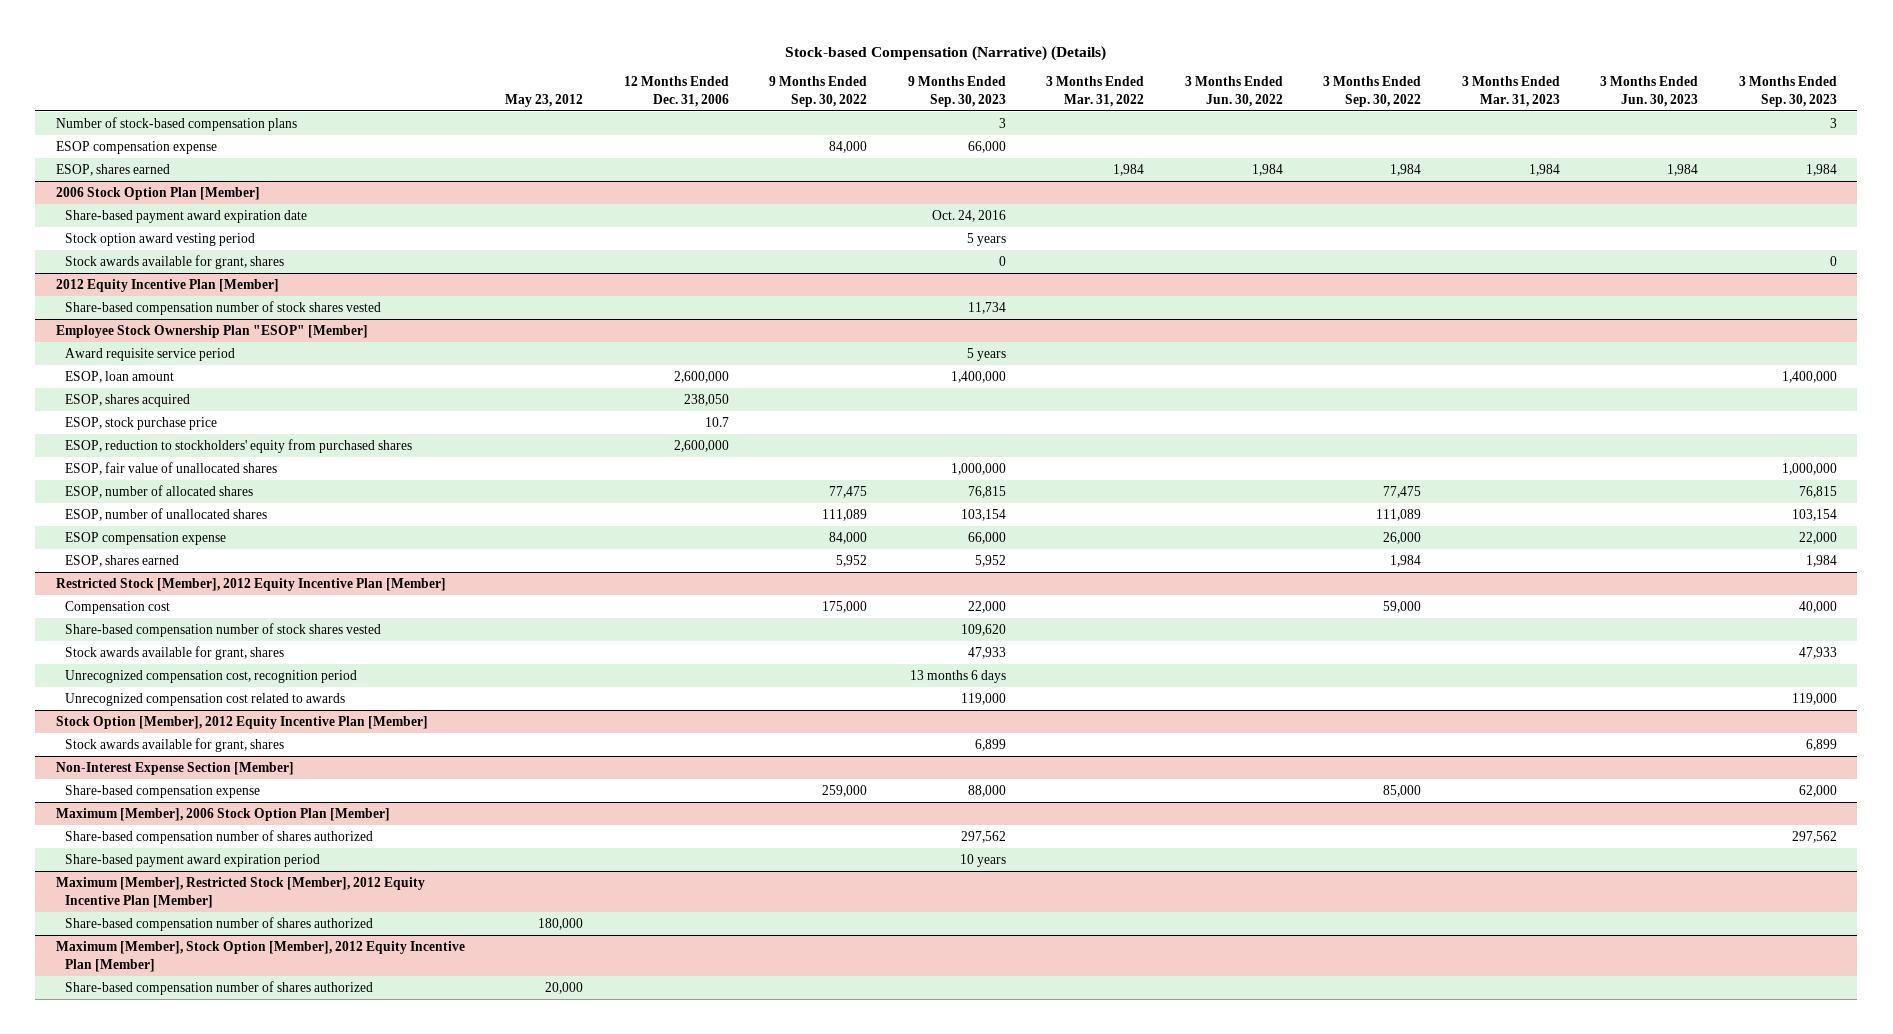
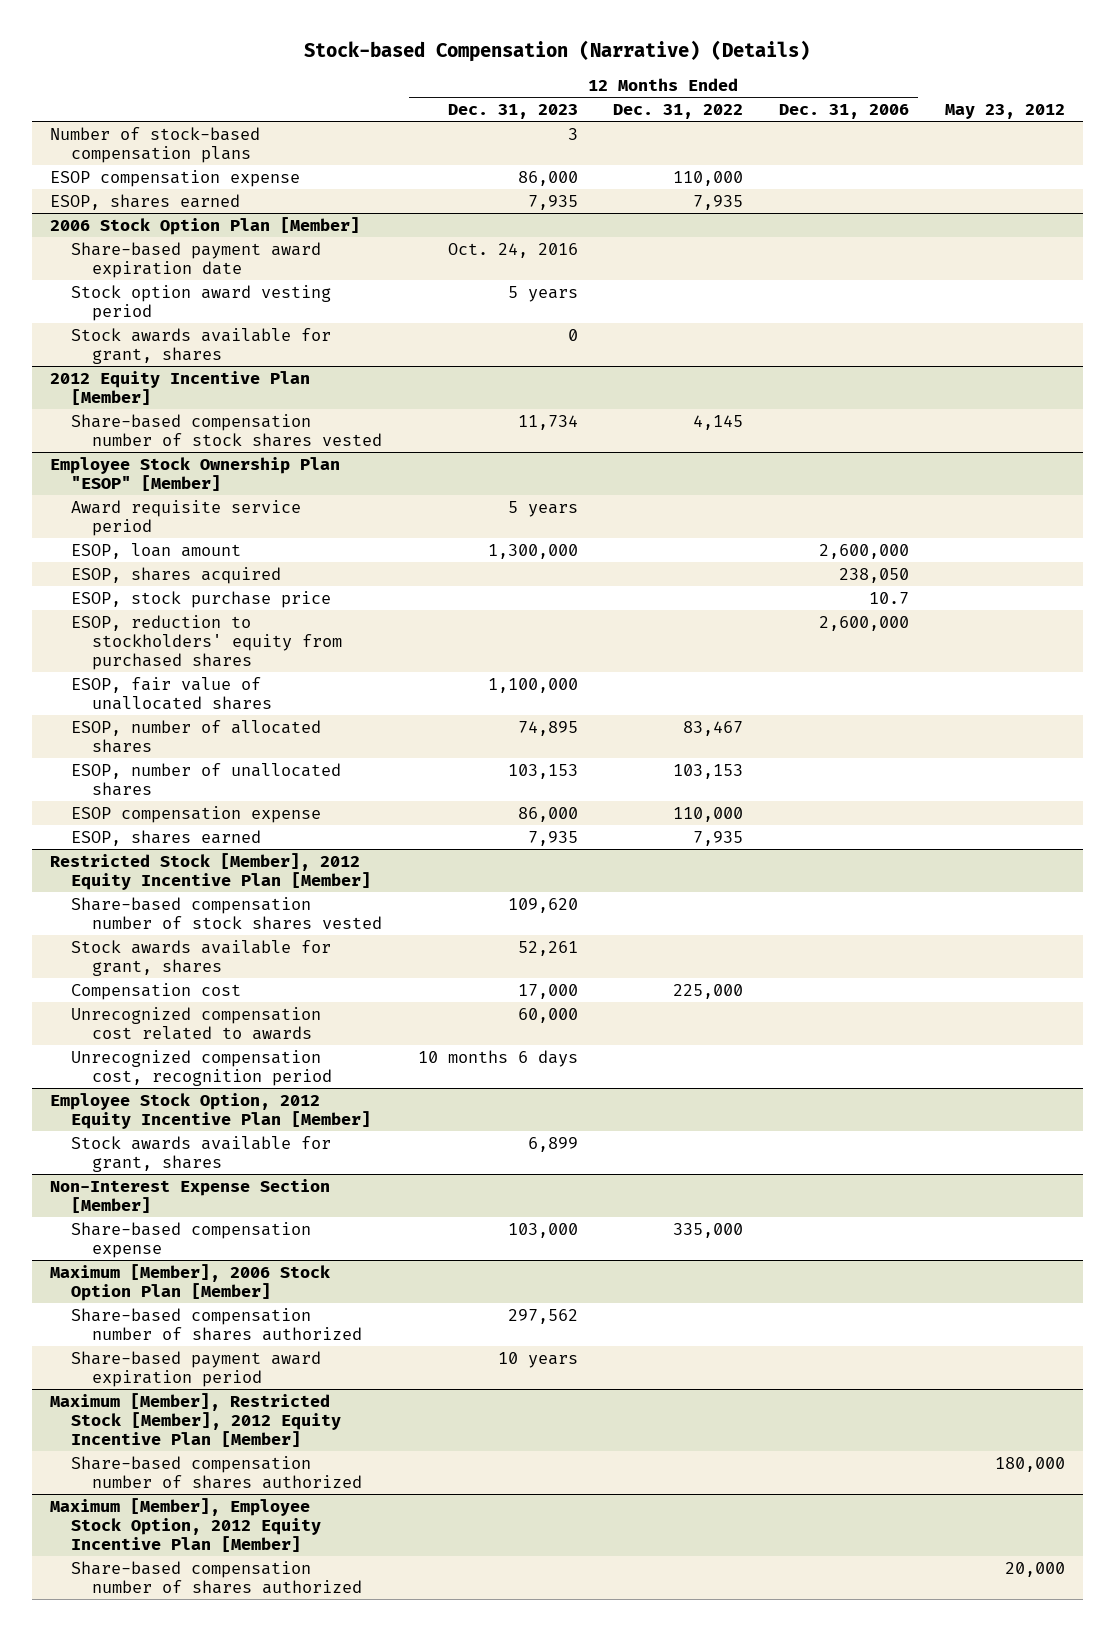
[769,76,868,107] 9 Months Ended Sep. 30, 2022 -> none
[907,76,1006,107] 9 Months Ended Sep. 30, 2023 -> none
[1046,76,1145,107] 3 Months Ended Mar. 31, 2022 -> none
[1184,76,1283,107] 3 Months Ended Jun. 30, 2022 -> none
[1323,76,1422,107] 3 Months Ended Sep. 30, 2022 -> none
[1461,76,1560,107] 3 Months Ended Mar. 31, 2023 -> none
[1600,76,1699,107] 3 Months Ended Jun. 30, 2023 -> none
[1738,76,1837,107] 3 Months Ended Sep. 30, 2023 -> none
none -> [447,103,578,119] Dec. 31, 2023
none -> [613,103,744,119] Dec. 31, 2022
[65,601,171,615] Compensation cost -> [70,982,241,1000] Compensation cost
[65,670,358,684] Unrecognized compensation cost, recognition period -> [70,1049,332,1086] Unrecognized compensation cost, recognition period
[55,716,428,730] Stock Option [Member], 2012 Equity Incentive Plan [Member] -> [49,1092,371,1129] Employee Stock Option, 2012 Equity Incentive Plan [Member]
[55,941,465,972] Maximum [Member], Stock Option [Member], 2012 Equity Incentive Plan [Member] -> [49,1497,321,1552] Maximum [Member], Employee Stock Option, 2012 Equity Incentive Plan [Member]

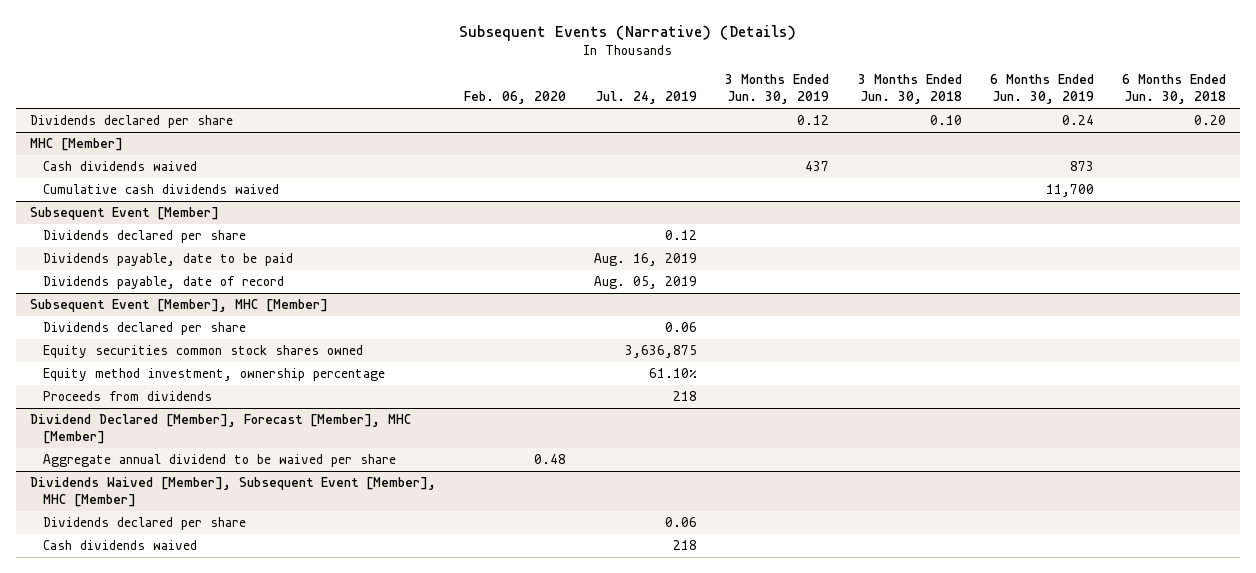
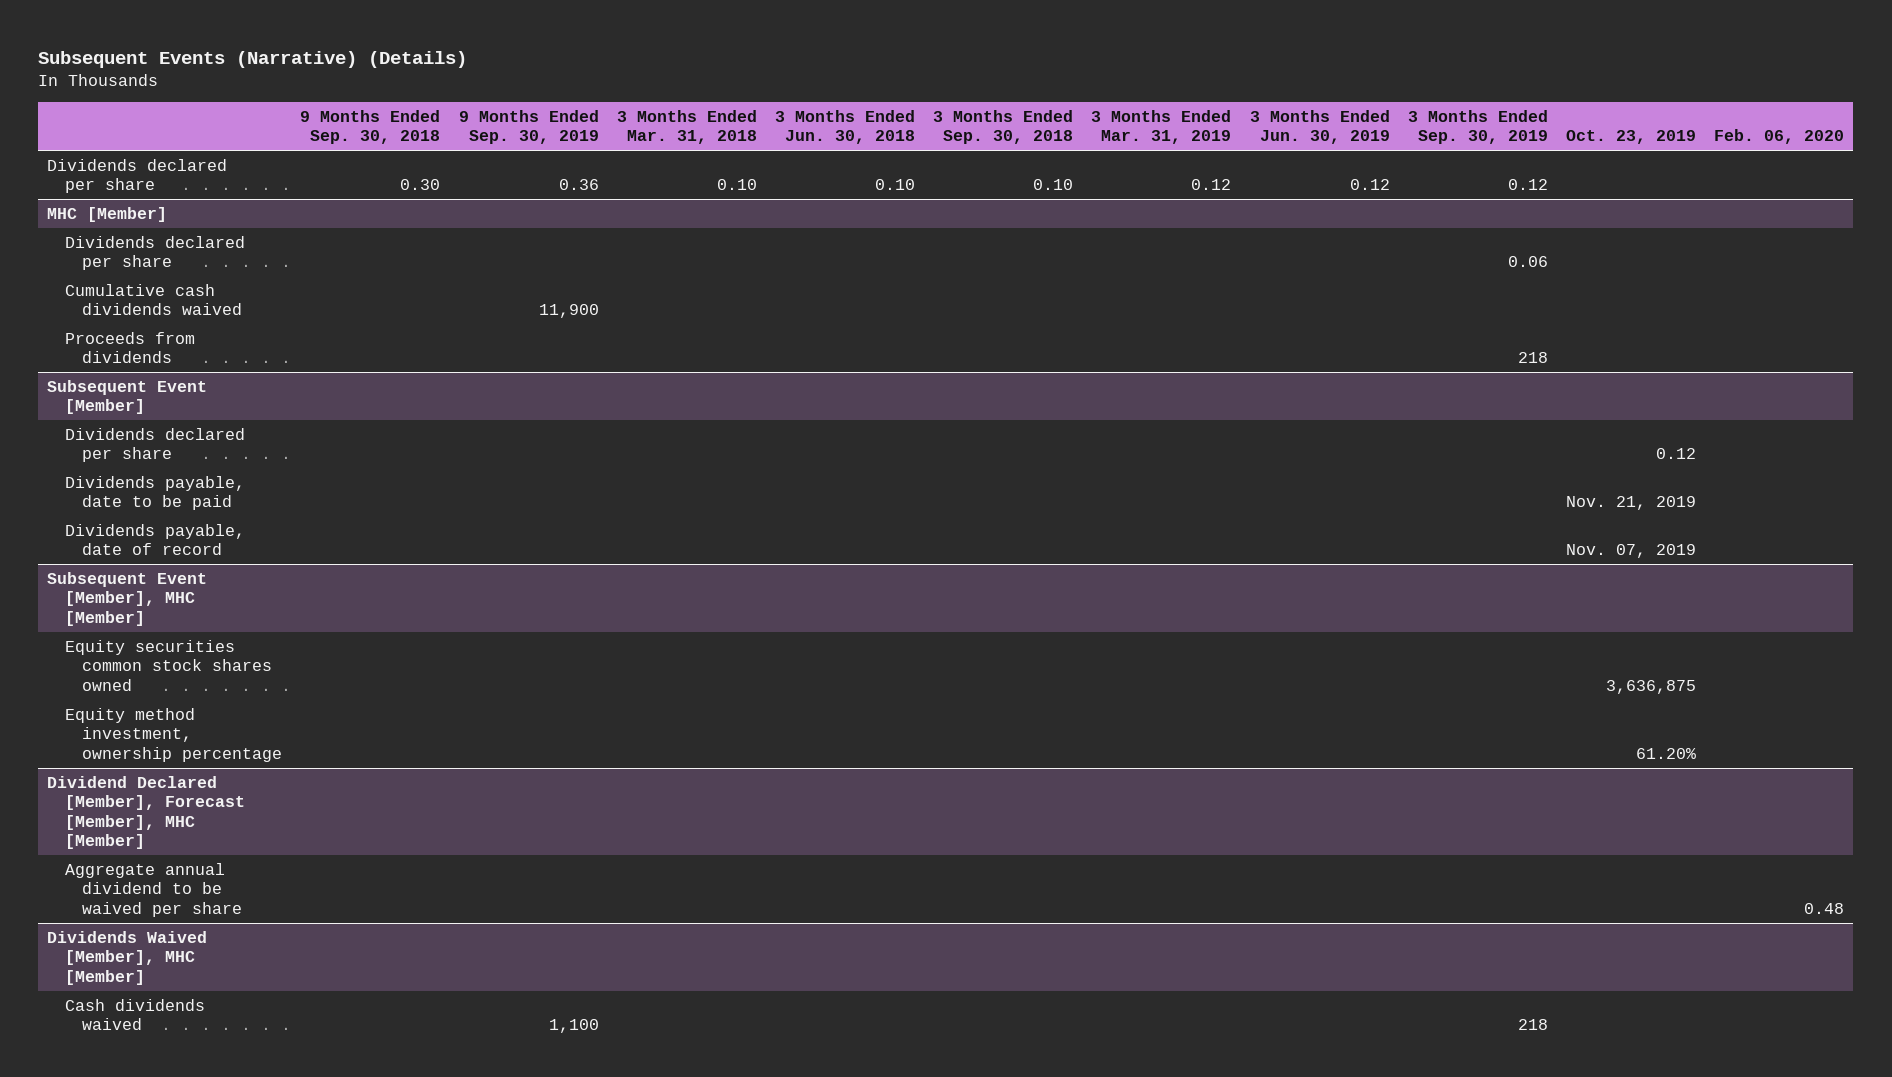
[596,91,698,105] Jul. 24, 2019 -> none
[989,74,1094,105] 6 Months Ended Jun. 30, 2019 -> none
[1121,74,1226,105] 6 Months Ended Jun. 30, 2018 -> none
none -> [300,109,441,145] 9 Months Ended Sep. 30, 2018
none -> [458,109,599,145] 9 Months Ended Sep. 30, 2019
none -> [616,109,757,145] 3 Months Ended Mar. 31, 2018
none -> [933,109,1074,145] 3 Months Ended Sep. 30, 2018
none -> [1091,109,1232,145] 3 Months Ended Mar. 31, 2019
none -> [1407,109,1548,145] 3 Months Ended Sep. 30, 2019
none -> [1566,130,1697,145] Oct. 23, 2019
[43,161,198,172] Cash dividends waived -> none
none -> [64,235,245,271] Dividends declared per share
none -> [64,331,195,364] Proceeds from dividends
[43,322,247,336] Dividends declared per share -> none
[43,391,213,402] Proceeds from dividends -> none
[43,517,247,531] Dividends declared per share -> none
[30,477,437,508] Dividends Waived [Member], Subsequent Event [Member], MHC [Member] -> [47,930,208,985] Dividends Waived [Member], MHC [Member]

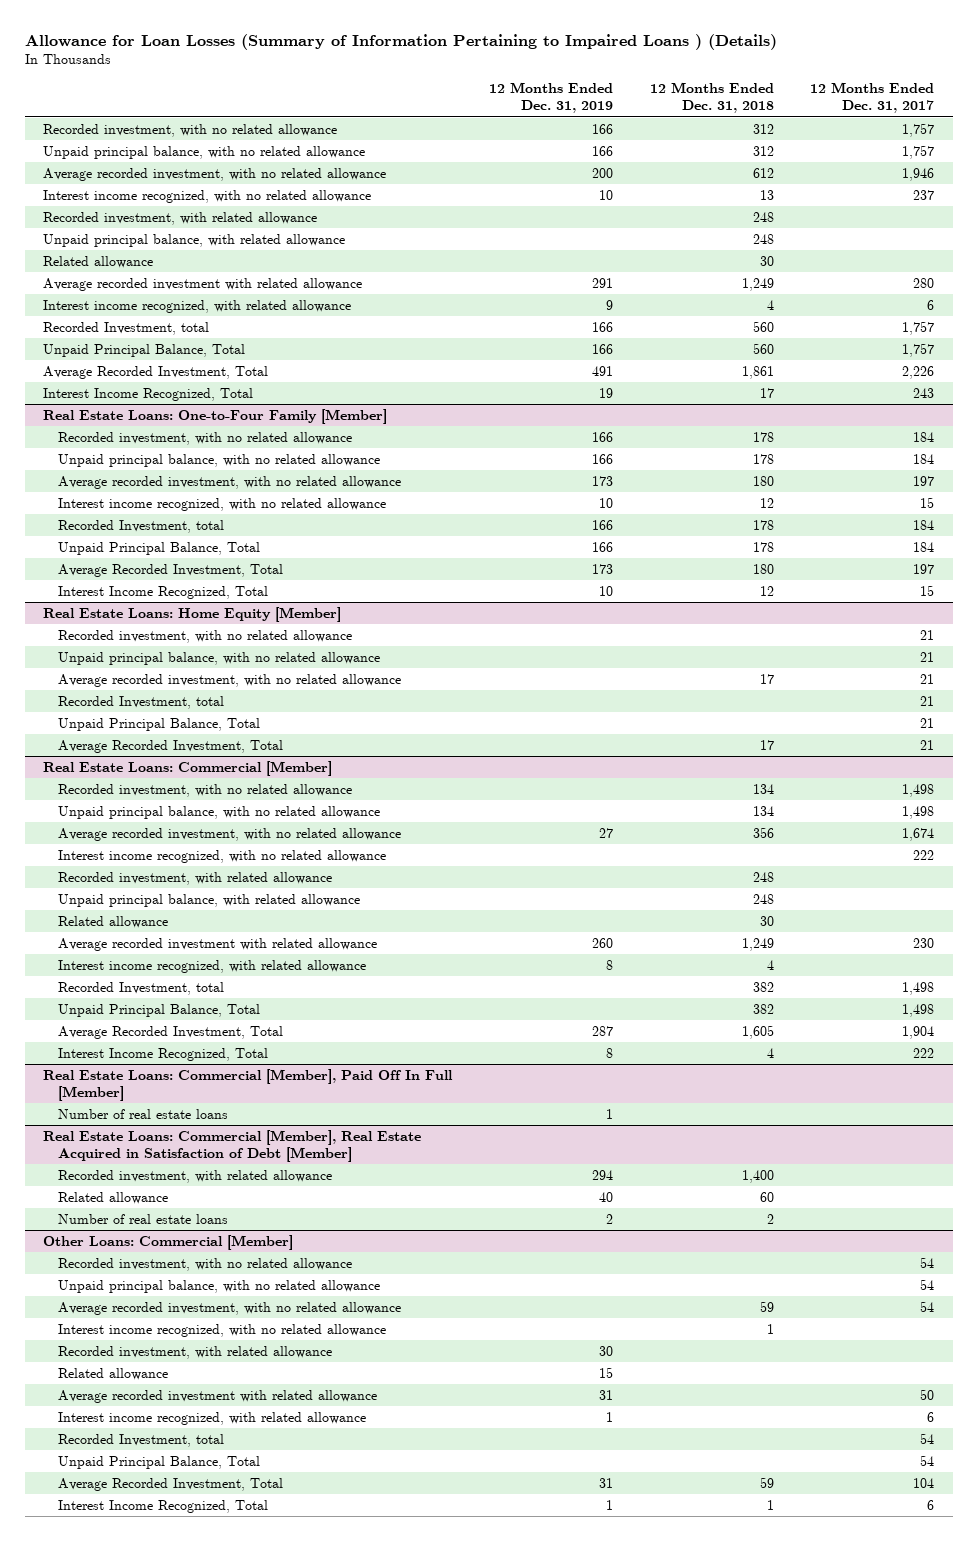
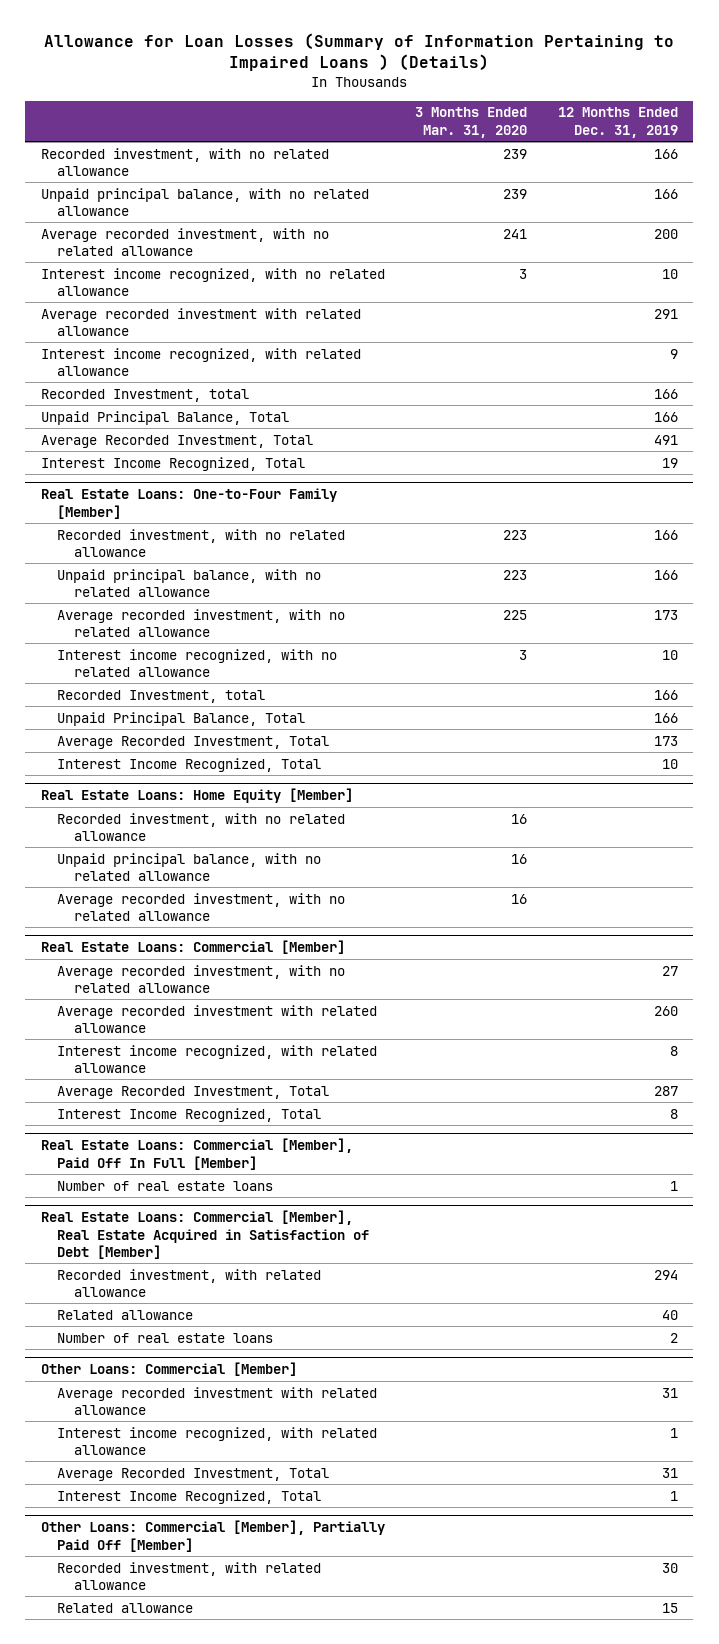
[649,82,774,114] 12 Months Ended Dec. 31, 2018 -> none
[810,82,935,114] 12 Months Ended Dec. 31, 2017 -> none
none -> [415,107,528,138] 3 Months Ended Mar. 31, 2020
[43,211,318,225] Recorded investment, with related allowance -> none
[43,233,346,247] Unpaid principal balance, with related allowance -> none
[43,255,154,268] Related allowance -> none
[58,695,225,709] Recorded Investment, total -> none
[58,717,261,731] Unpaid Principal Balance, Total -> none
[58,739,284,753] Average Recorded Investment, Total -> none
[58,783,353,797] Recorded investment, with no related allowance -> none
[58,805,381,819] Unpaid principal balance, with no related allowance -> none
[58,849,387,863] Interest income recognized, with no related allowance -> none
[58,871,333,885] Recorded investment, with related allowance -> none
[58,893,361,907] Unpaid principal balance, with related allowance -> none
[58,915,169,928] Related allowance -> none
[58,981,225,995] Recorded Investment, total -> none
[58,1003,261,1017] Unpaid Principal Balance, Total -> none
[58,1257,353,1271] Recorded investment, with no related allowance -> none
[58,1279,381,1293] Unpaid principal balance, with no related allowance -> none
[58,1301,402,1315] Average recorded investment, with no related allowance -> none
[58,1323,387,1337] Interest income recognized, with no related allowance -> none
[58,1345,333,1359] Recorded investment, with related allowance -> none
[58,1367,169,1380] Related allowance -> none
[58,1433,225,1447] Recorded Investment, total -> none
[58,1455,261,1469] Unpaid Principal Balance, Total -> none
none -> [40,1520,385,1552] Other Loans: Commercial [Member], Partially Paid Off [Member]
none -> [57,1561,322,1590] Recorded investment, with related allowance
none -> [57,1602,194,1613] Related allowance

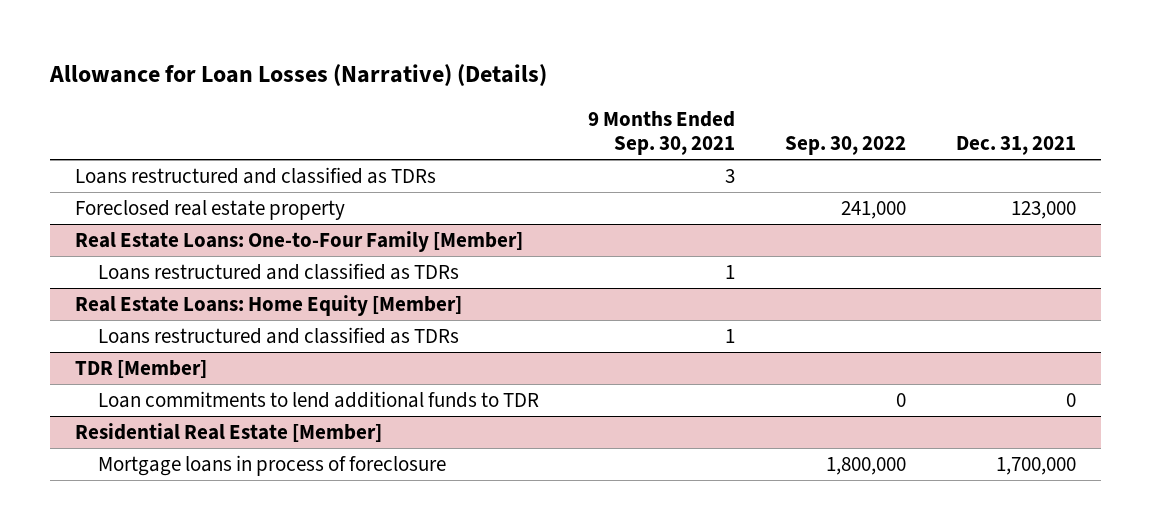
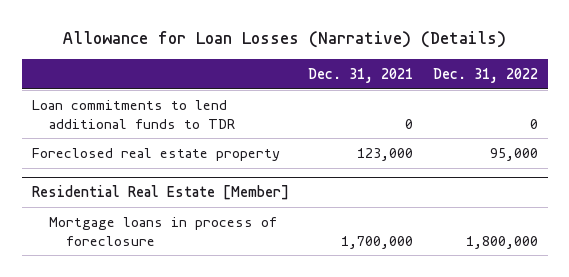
[588,110,736,156] 9 Months Ended Sep. 30, 2021 -> none
[785,136,907,156] Sep. 30, 2022 -> none
none -> [432,67,538,83] Dec. 31, 2022
[74,166,436,184] Loans restructured and classified as TDRs -> none
none -> [31,99,235,129] Loan commitments to lend additional funds to TDR
[74,230,523,252] Real Estate Loans: One-to-Four Family [Member] -> none
[97,262,459,280] Loans restructured and classified as TDRs -> none
[74,294,462,316] Real Estate Loans: Home Equity [Member] -> none
[97,326,459,344] Loans restructured and classified as TDRs -> none
[74,359,207,378] TDR [Member] -> none
[97,390,539,408] Loan commitments to lend additional funds to TDR -> none

